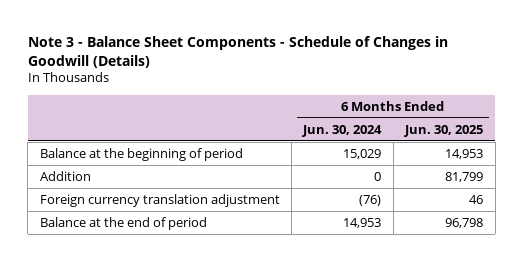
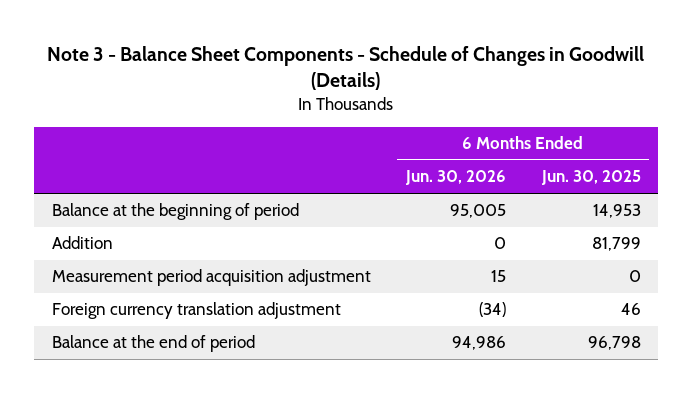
[302,124,383,137] Jun. 30, 2024 -> none
none -> [405,170,507,186] Jun. 30, 2026
none -> [52,269,372,287] Measurement period acquisition adjustment

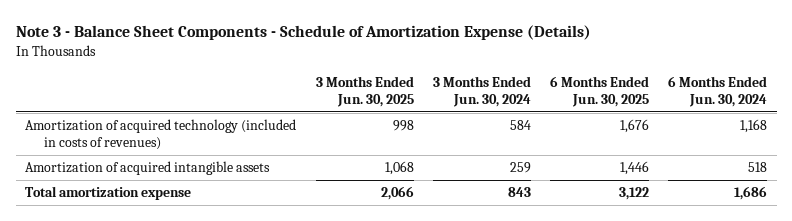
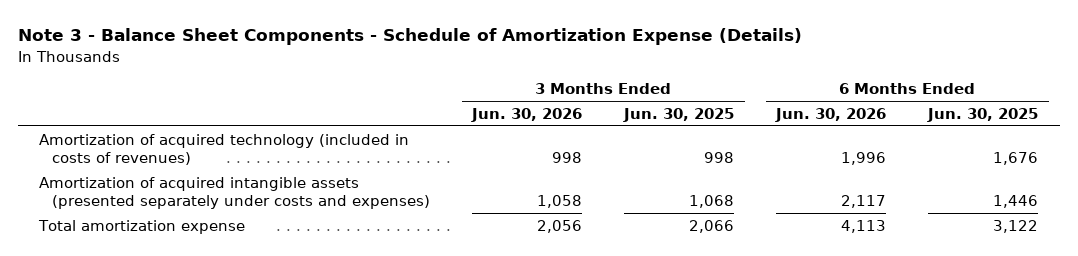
[432,75,531,108] 3 Months Ended Jun. 30, 2024 -> none
[668,75,768,108] 6 Months Ended Jun. 30, 2024 -> none
none -> [471,108,583,123] Jun. 30, 2026
none -> [775,108,887,123] Jun. 30, 2026
[25,161,271,176] Amortization of acquired intangible assets -> [39,176,431,209] Amortization of acquired intangible assets (presented separately under costs and expenses)

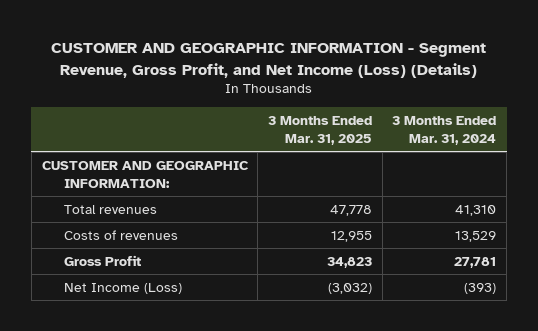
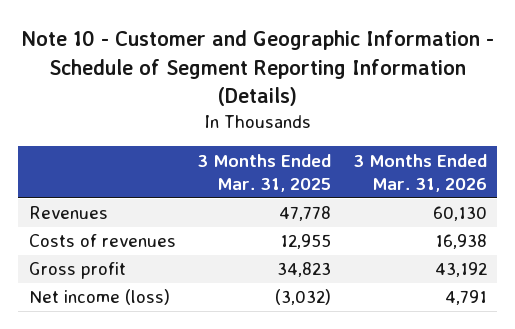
[50,43,486,78] CUSTOMER AND GEOGRAPHIC INFORMATION - Segment Revenue, Gross Profit, and Net Income (Loss) (Details) -> [20,30,494,107] Note 10 - Customer and Geographic Information - Schedule of Segment Reporting Information (Details)
[392,116,497,145] 3 Months Ended Mar. 31, 2024 -> none
none -> [352,153,487,192] 3 Months Ended Mar. 31, 2026
[41,160,249,188] CUSTOMER AND GEOGRAPHIC INFORMATION: -> none
[63,204,157,214] Total revenues -> [28,206,108,220] Revenues
[63,254,141,266] Gross Profit -> [28,262,126,280] Gross profit
[63,282,182,294] Net Income (Loss) -> [28,289,170,306] Net income (loss)

